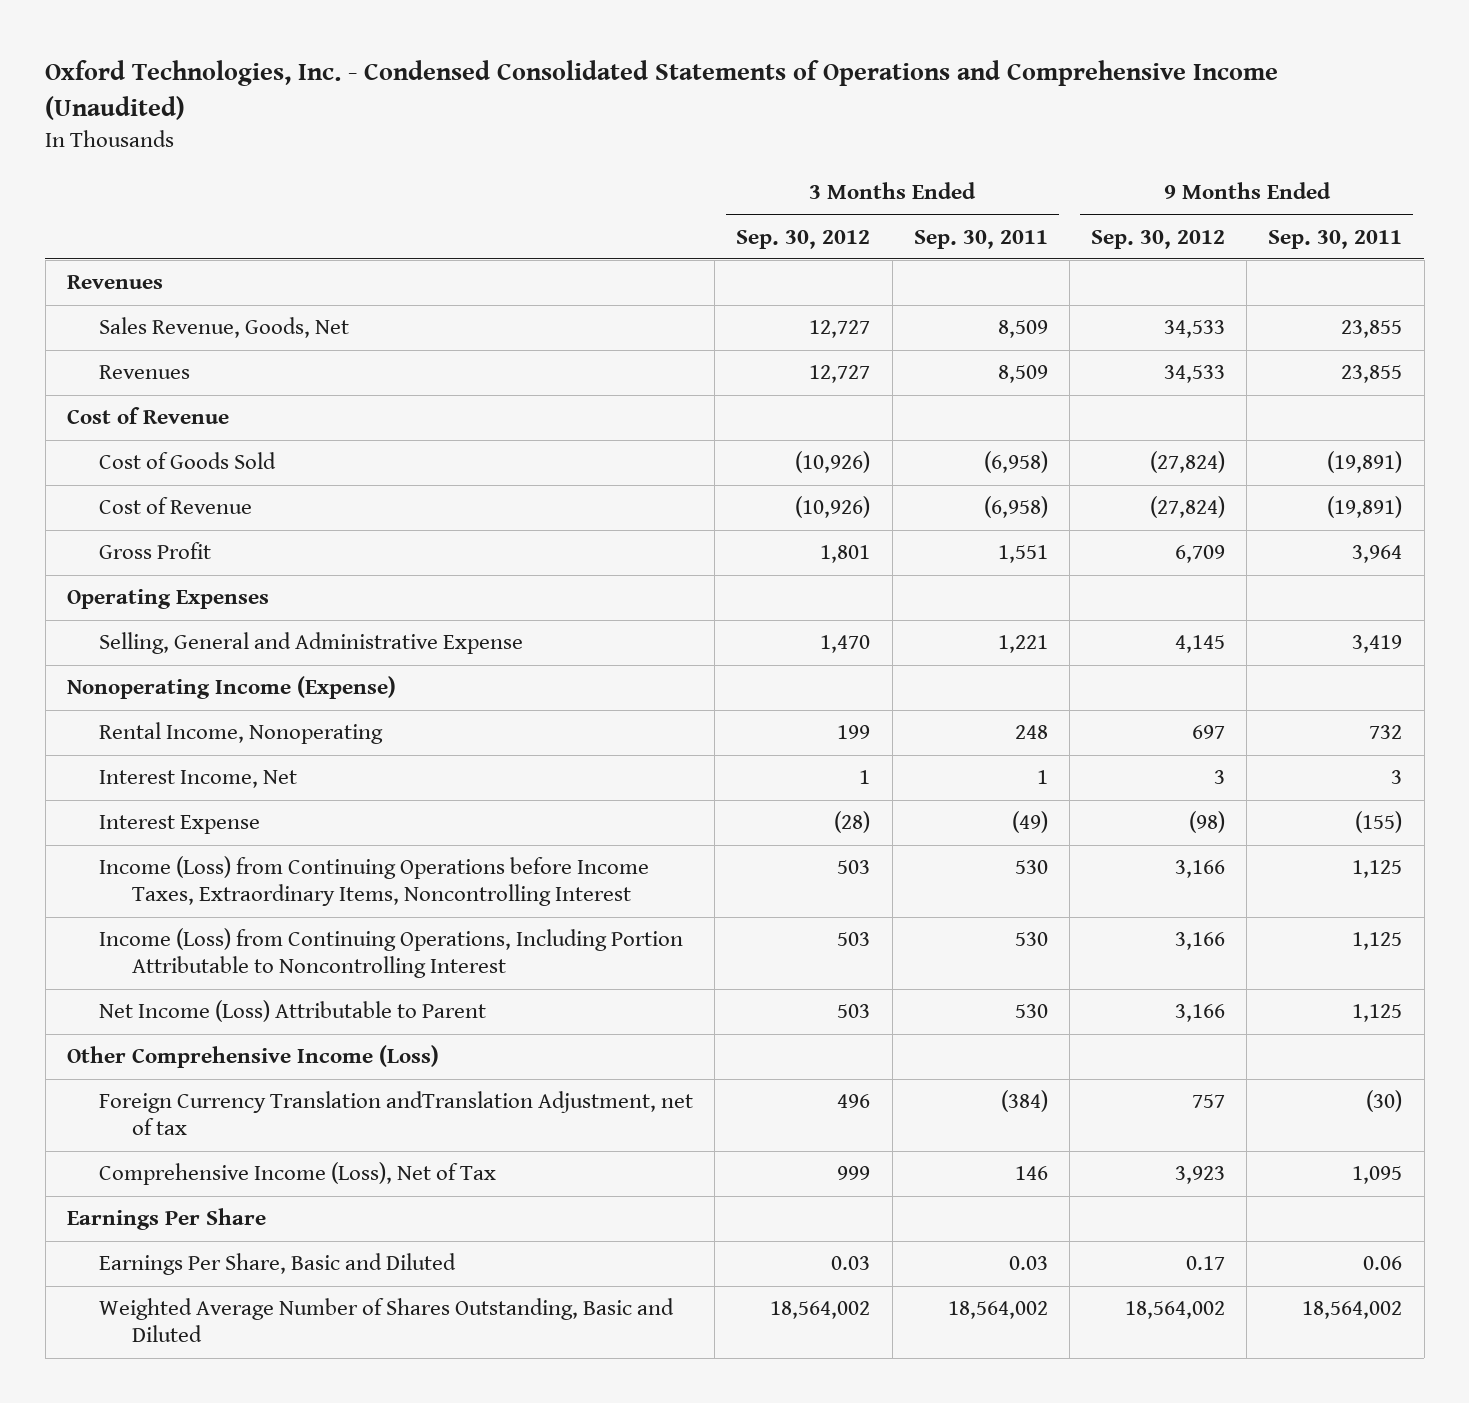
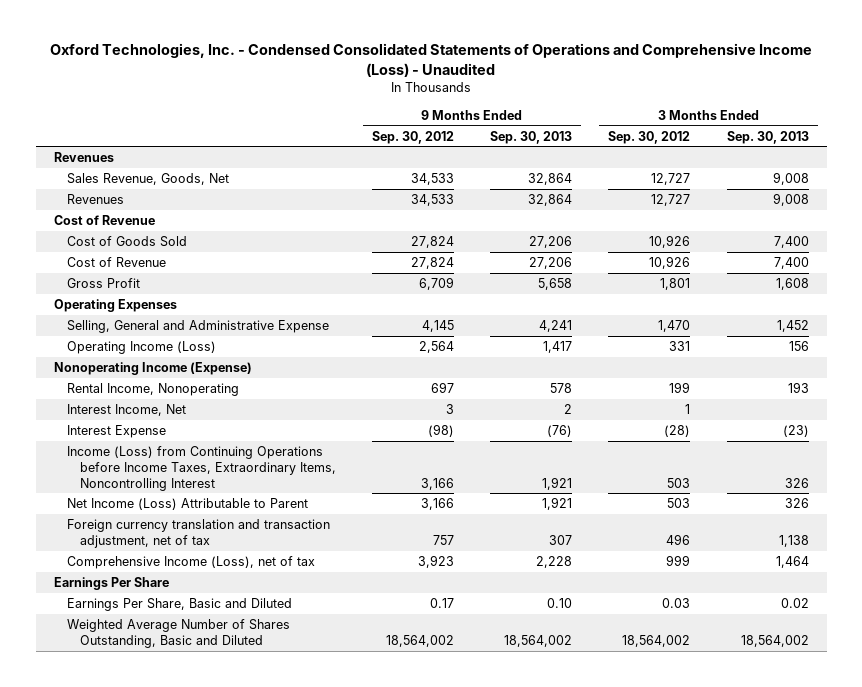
[45,60,1279,120] Oxford Technologies, Inc. - Condensed Consolidated Statements of Operations and Comprehensive Income (Unaudited) -> [50,43,813,78] Oxford Technologies, Inc. - Condensed Consolidated Statements of Operations and Comprehensive Income (Loss) - Unaudited
[913,229,1048,249] Sep. 30, 2011 -> none
[1268,229,1403,249] Sep. 30, 2011 -> none
none -> [490,130,573,144] Sep. 30, 2013
none -> [726,130,809,144] Sep. 30, 2013
[795,451,871,474] (10,926) -> [649,234,691,248] 10,926
[1150,451,1226,474] (27,824) -> [410,235,454,248] 27,824
[795,496,871,519] (10,926) -> [649,255,691,269] 10,926
[1150,496,1226,519] (27,824) -> [410,256,454,269] 27,824
none -> [66,340,216,354] Operating Income (Loss)
[99,928,684,979] Income (Loss) from Continuing Operations, Including Portion Attributable to Noncontrolling Interest -> none
[66,1045,439,1069] Other Comprehensive Income (Loss) -> none
[99,1091,694,1136] Foreign Currency Translation andTranslation Adjustment, net of tax -> [66,518,330,548] Foreign currency translation and transaction adjustment, net of tax
[99,1162,497,1186] Comprehensive Income (Loss), Net of Tax -> [66,555,315,569] Comprehensive Income (Loss), net of tax

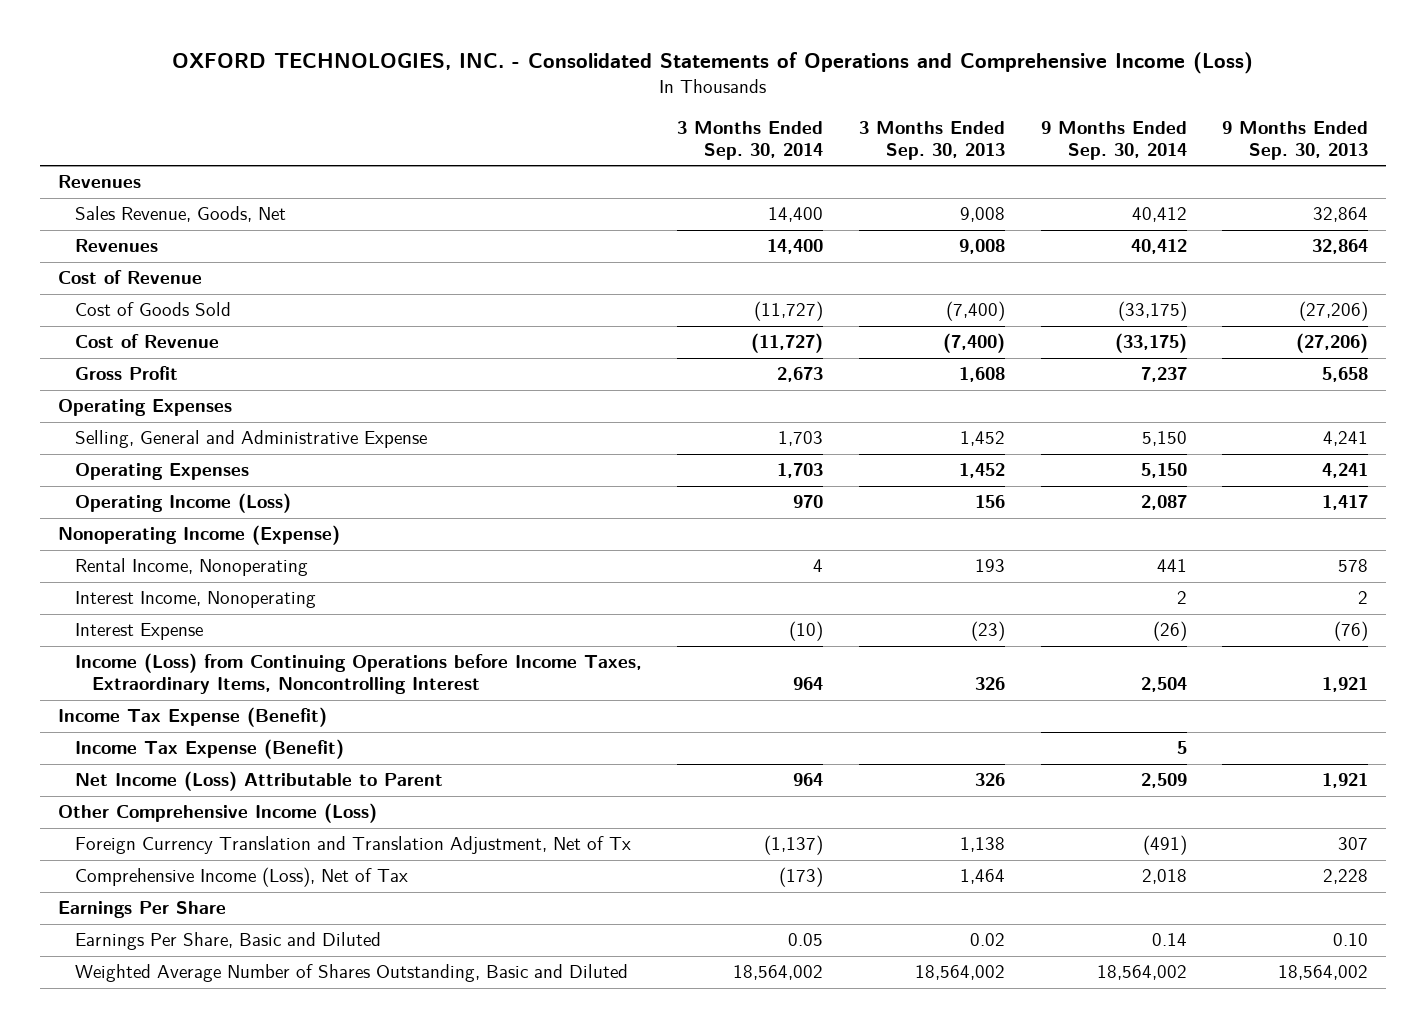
[50,43,813,78] Oxford Technologies, Inc. - Condensed Consolidated Statements of Operations and Comprehensive Income (Loss) - Unaudited -> [172,52,1254,75] OXFORD TECHNOLOGIES, INC. - Consolidated Statements of Operations and Comprehensive Income (Loss)
[371,130,454,144] Sep. 30, 2012 -> none
[608,130,691,144] Sep. 30, 2012 -> none
none -> [677,120,824,160] 3 Months Ended Sep. 30, 2014
none -> [1040,120,1187,160] 9 Months Ended Sep. 30, 2014
[529,235,573,248] 27,206 -> [1299,301,1369,322] (27,206)
[773,235,809,248] 7,400 -> [945,301,1005,322] (7,400)
[529,256,573,269] 27,206 -> [1296,333,1369,354] (27,206)
[773,256,809,269] 7,400 -> [942,333,1005,354] (7,400)
none -> [74,463,249,481] Operating Expenses
[66,403,186,416] Interest Income, Net -> [74,591,316,609] Interest Income, Nonoperating
none -> [57,707,327,728] Income Tax Expense (Benefit)
none -> [74,739,344,760] Income Tax Expense (Benefit)
none -> [57,803,377,824] Other Comprehensive Income (Loss)
[66,518,330,548] Foreign currency translation and transaction adjustment, net of tax -> [74,836,631,855] Foreign Currency Translation and Translation Adjustment, Net of Tx
[66,555,315,569] Comprehensive Income (Loss), net of tax -> [74,867,408,888] Comprehensive Income (Loss), Net of Tax

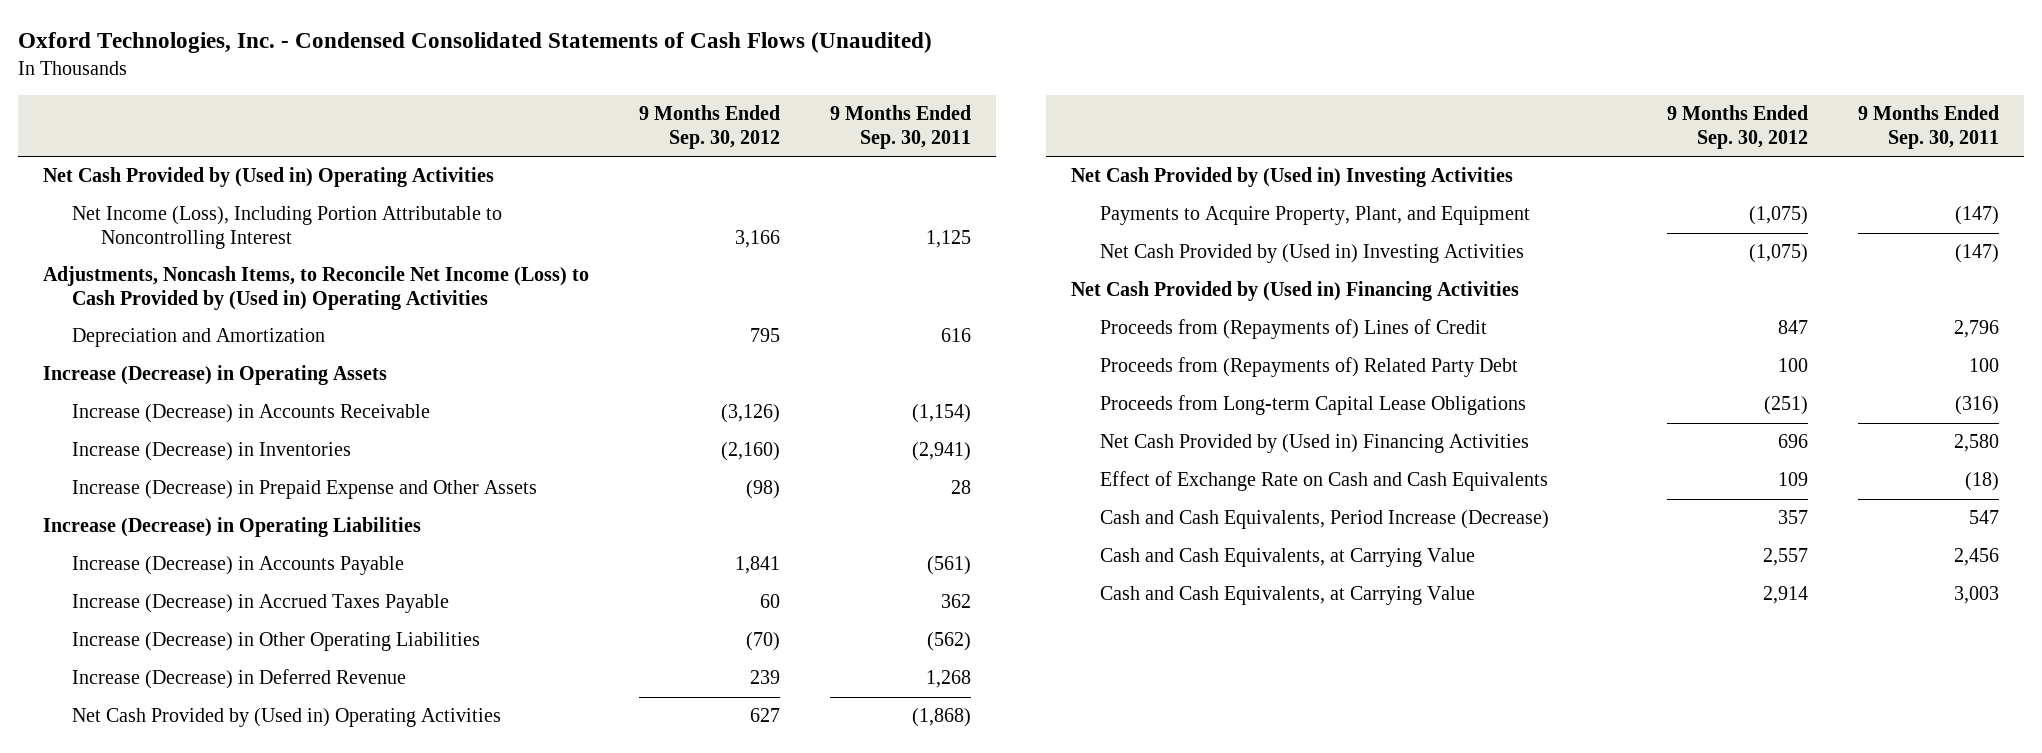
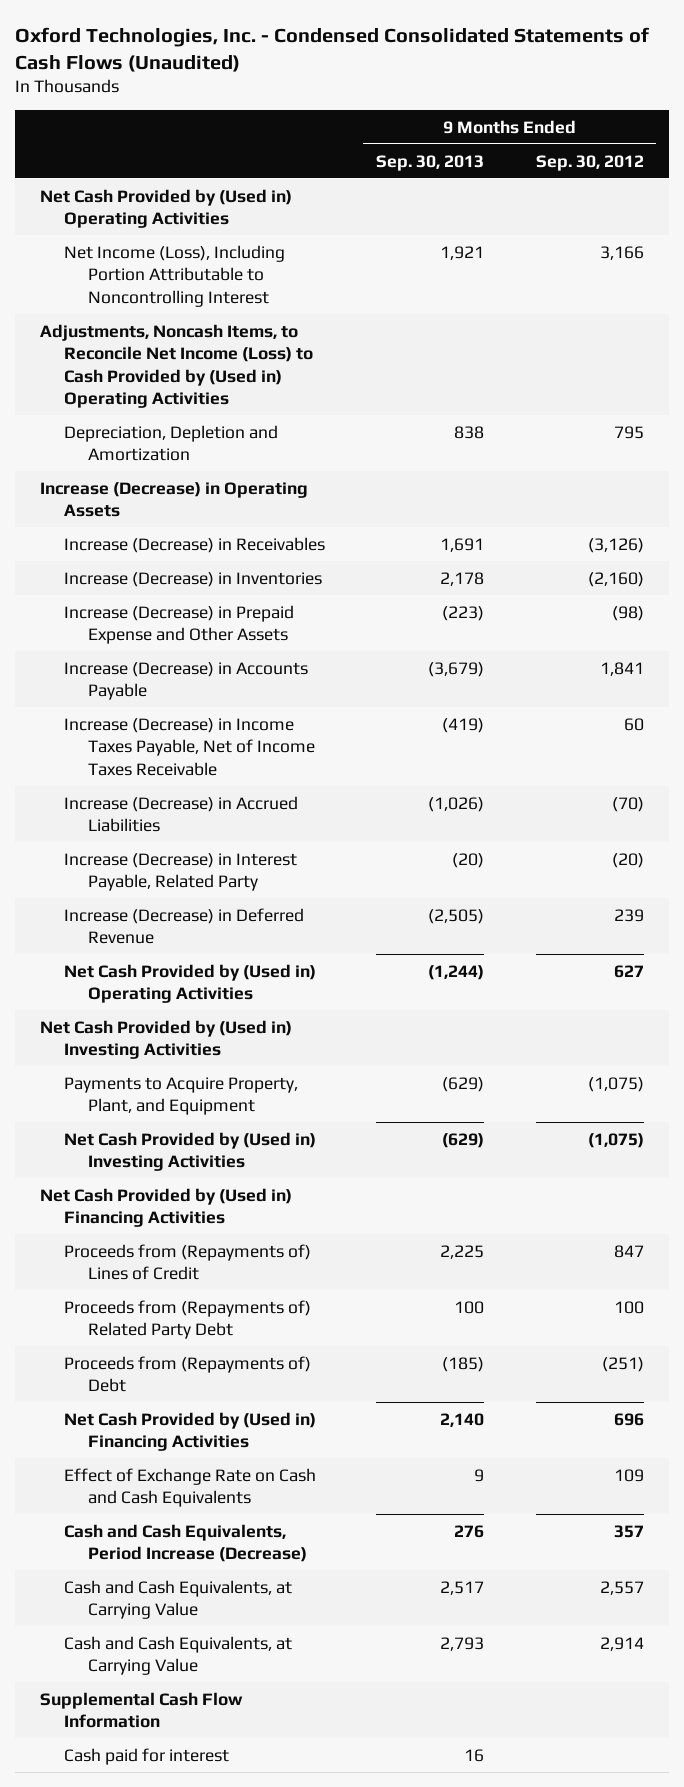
[830,105,972,149] 9 Months Ended Sep. 30, 2011 -> none
none -> [376,154,485,171] Sep. 30, 2013
[71,328,325,348] Depreciation and Amortization -> [63,424,278,462] Depreciation, Depletion and Amortization
[71,404,430,424] Increase (Decrease) in Accounts Receivable -> [63,536,325,553] Increase (Decrease) in Receivables
[42,517,421,538] Increase (Decrease) in Operating Liabilities -> none
[71,594,449,614] Increase (Decrease) in Accrued Taxes Payable -> [63,717,315,776] Increase (Decrease) in Income Taxes Payable, Net of Income Taxes Receivable
[71,632,480,652] Increase (Decrease) in Other Operating Liabilities -> [63,795,298,833] Increase (Decrease) in Accrued Liabilities
none -> [63,852,297,892] Increase (Decrease) in Interest Payable, Related Party
[1099,395,1526,416] Proceeds from Long-term Capital Lease Obligations -> [63,1355,311,1393] Proceeds from (Repayments of) Debt
none -> [40,1691,244,1729] Supplemental Cash Flow Information
none -> [63,1747,229,1765] Cash paid for interest

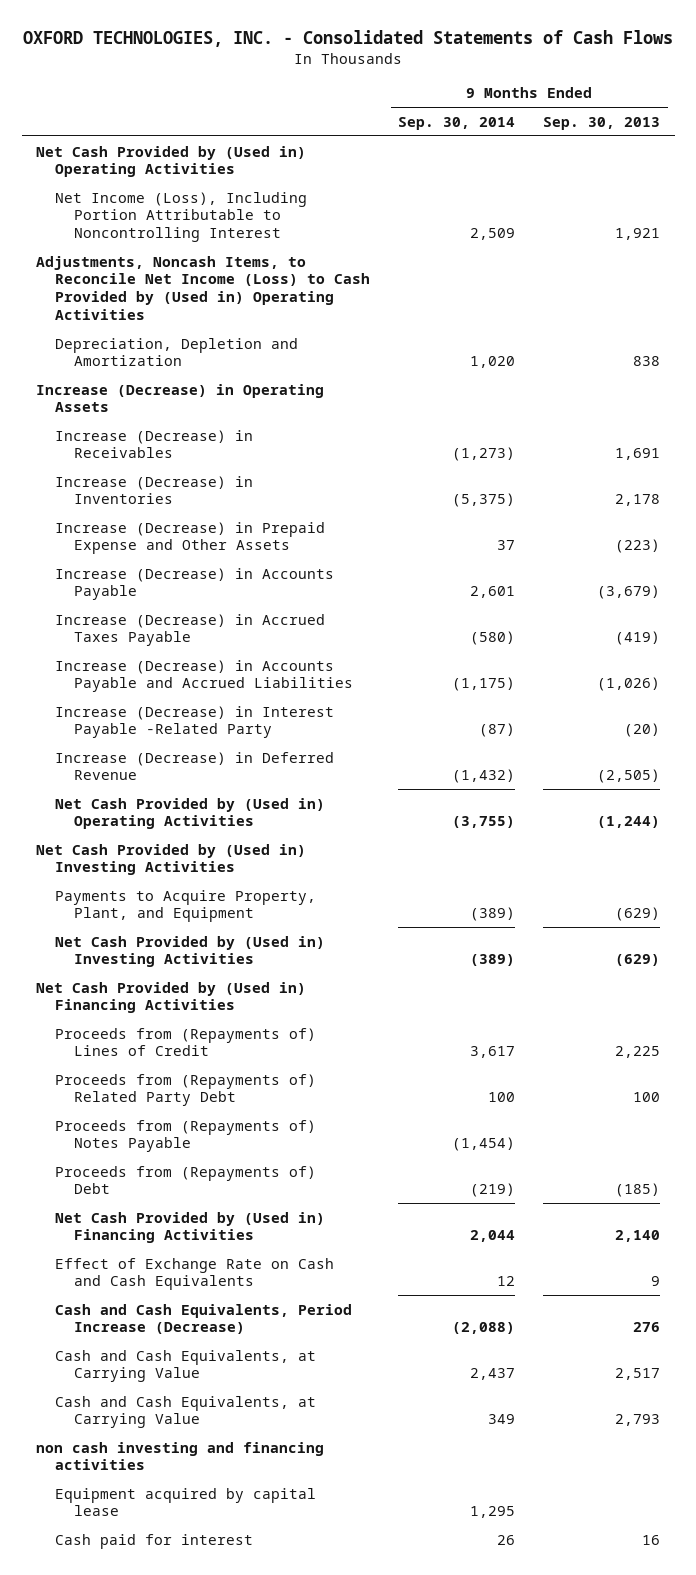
[14,26,649,72] Oxford Technologies, Inc. - Condensed Consolidated Statements of Cash Flows (Unaudited) -> [23,30,674,48] OXFORD TECHNOLOGIES, INC. - Consolidated Statements of Cash Flows
[535,154,644,171] Sep. 30, 2012 -> none
none -> [398,116,516,130] Sep. 30, 2014
[63,717,315,776] Increase (Decrease) in Income Taxes Payable, Net of Income Taxes Receivable -> [54,613,325,647] Increase (Decrease) in Accrued Taxes Payable
[63,795,298,833] Increase (Decrease) in Accrued Liabilities -> [54,659,354,693] Increase (Decrease) in Accounts Payable and Accrued Liabilities
[63,852,297,892] Increase (Decrease) in Interest Payable, Related Party -> [54,705,334,739] Increase (Decrease) in Interest Payable -Related Party
none -> [54,1119,316,1153] Proceeds from (Repayments of) Notes Payable
[40,1691,244,1729] Supplemental Cash Flow Information -> none
none -> [35,1441,324,1471] non cash investing and financing activities
none -> [54,1487,316,1517] Equipment acquired by capital lease

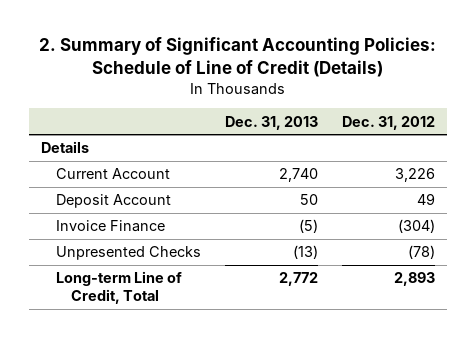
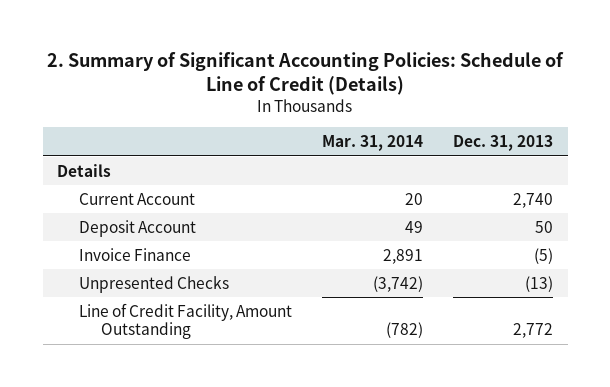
[342,115,436,130] Dec. 31, 2012 -> none
none -> [322,135,424,152] Mar. 31, 2014
[55,271,182,305] Long-term Line of Credit, Total -> [79,302,293,340] Line of Credit Facility, Amount Outstanding

